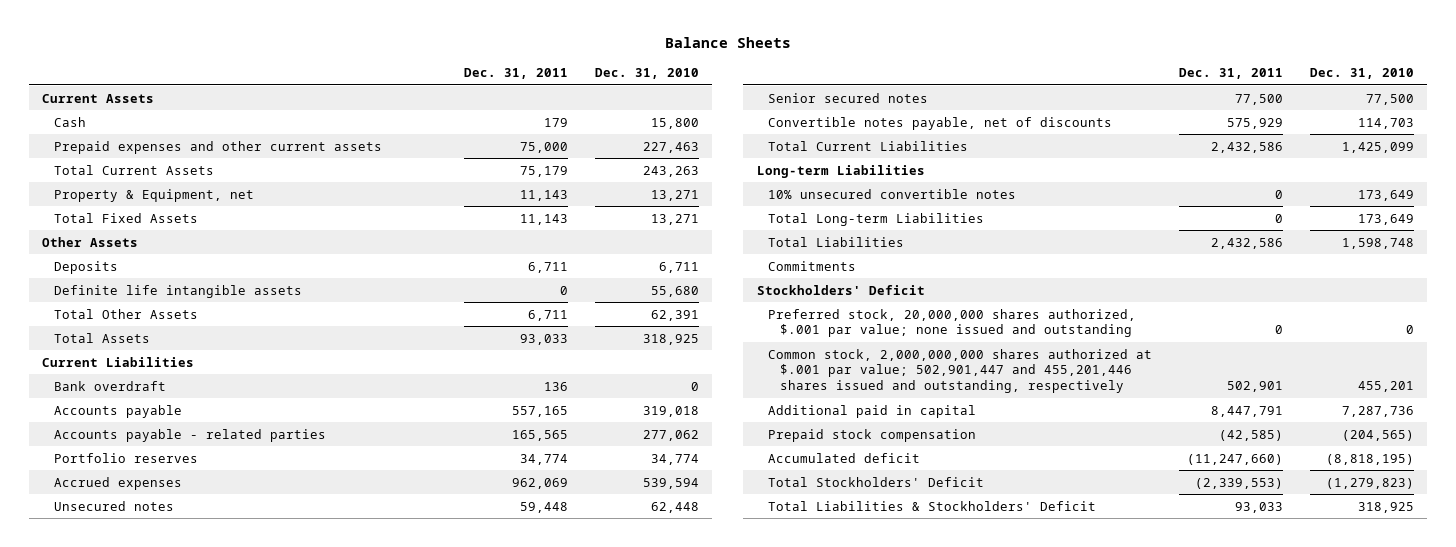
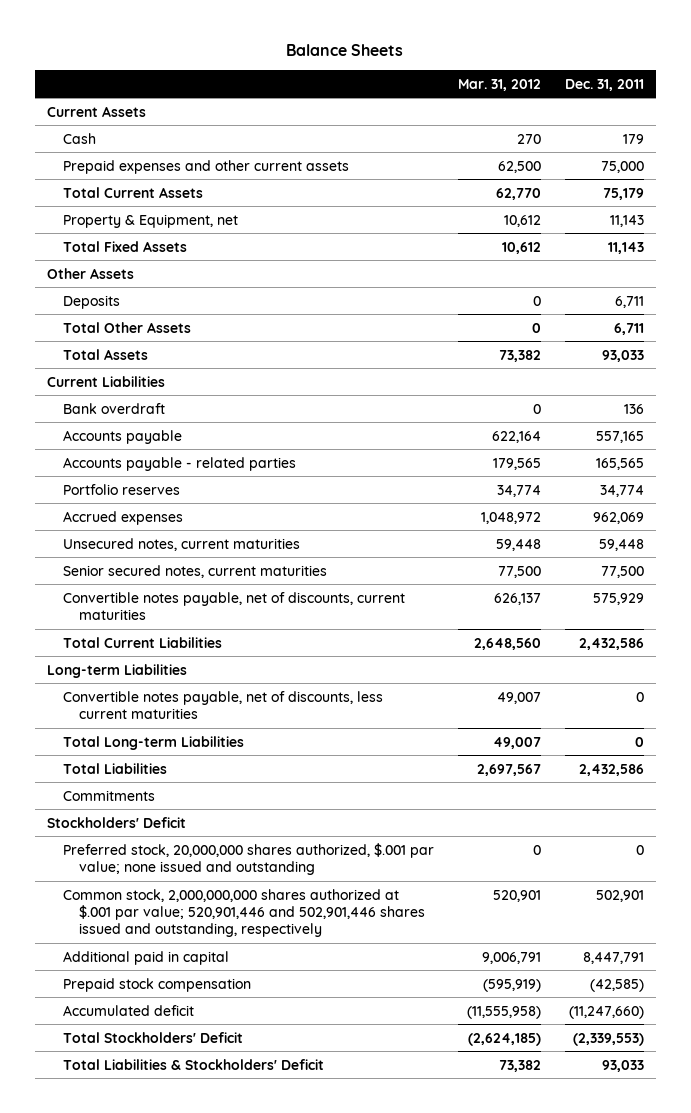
[594,67,699,79] Dec. 31, 2010 -> none
none -> [457,78,541,91] Mar. 31, 2012
[53,284,302,298] Definite life intangible assets -> none
[53,500,174,511] Unsecured notes -> [62,537,300,551] Unsecured notes, current maturities
[768,92,929,103] Senior secured notes -> [62,564,327,578] Senior secured notes, current maturities
[768,116,1113,130] Convertible notes payable, net of discounts -> [62,591,405,620] Convertible notes payable, net of discounts, current maturities
[768,188,1017,199] 10% unsecured convertible notes -> none
none -> [62,690,383,719] Convertible notes payable, net of discounts, less current maturities
[768,348,1153,394] Common stock, 2,000,000,000 shares authorized at $.001 par value; 502,901,447 and 455,201,446 shares issued and outstanding, respectively -> [62,888,425,938] Common stock, 2,000,000,000 shares authorized at $.001 par value; 520,901,446 and 502,901,446 shares issued and outstanding, respectively

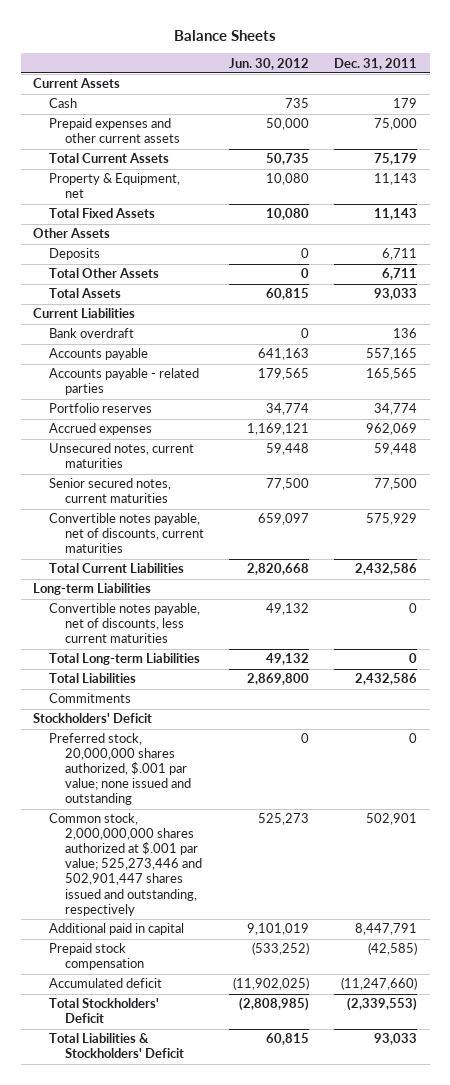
[457,78,541,91] Mar. 31, 2012 -> none
none -> [229,57,310,70] Jun. 30, 2012
[62,888,425,938] Common stock, 2,000,000,000 shares authorized at $.001 par value; 520,901,446 and 502,901,446 shares issued and outstanding, respectively -> [49,813,203,916] Common stock, 2,000,000,000 shares authorized at $.001 par value; 525,273,446 and 502,901,447 shares issued and outstanding, respectively

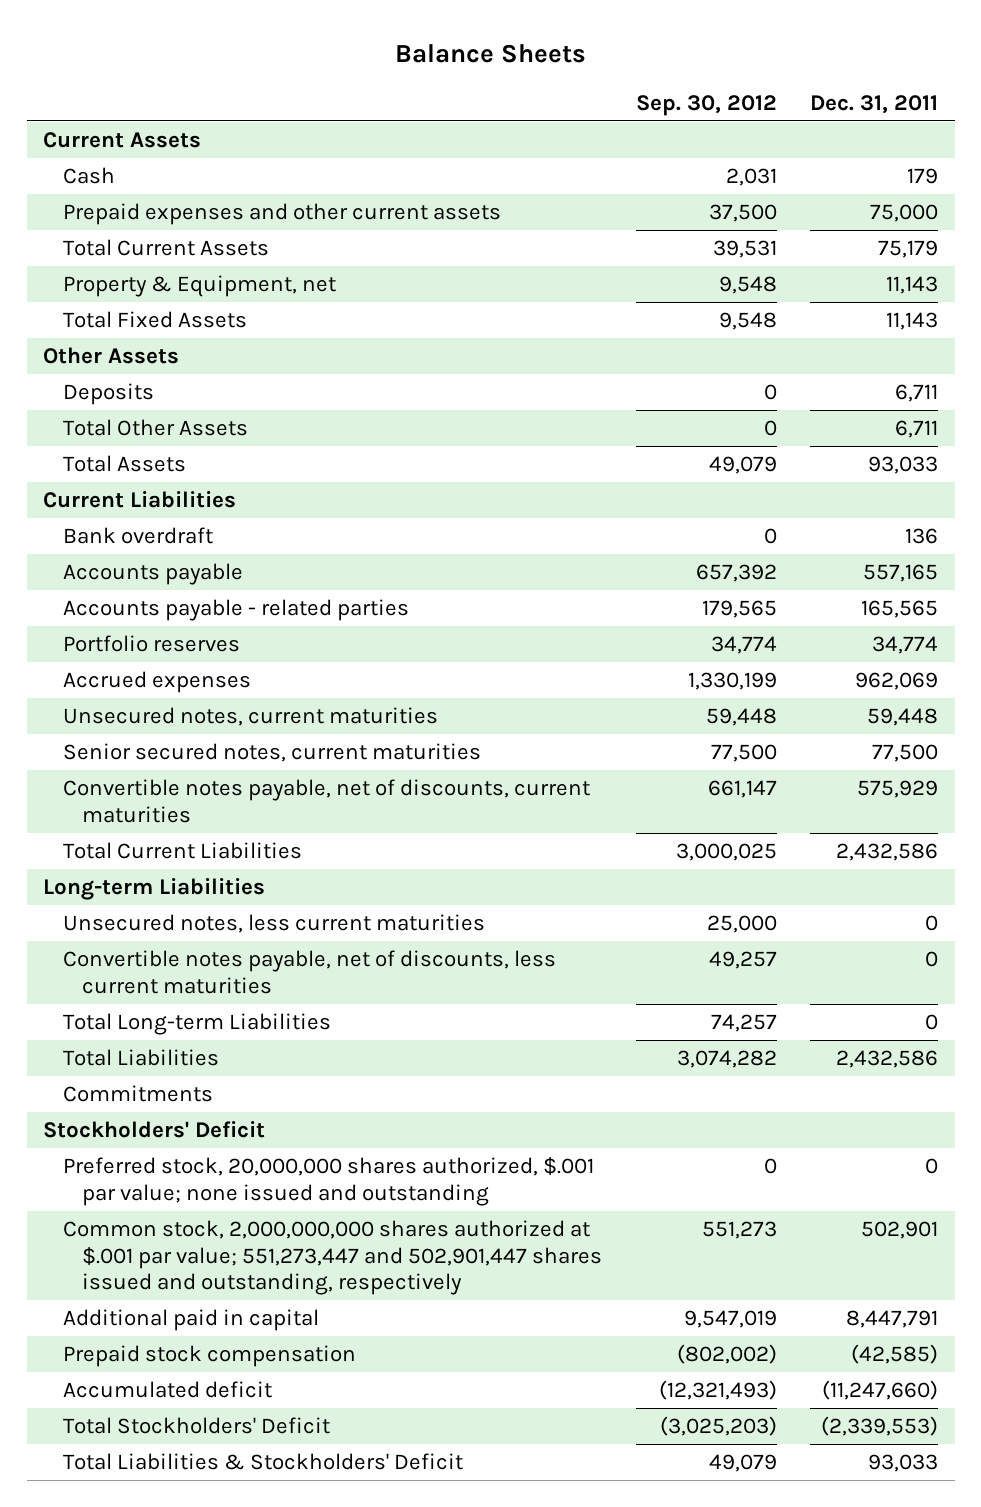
[229,57,310,70] Jun. 30, 2012 -> none
none -> [635,94,777,116] Sep. 30, 2012
none -> [62,914,485,934] Unsecured notes, less current maturities
[49,813,203,916] Common stock, 2,000,000,000 shares authorized at $.001 par value; 525,273,446 and 502,901,447 shares issued and outstanding, respectively -> [62,1220,603,1296] Common stock, 2,000,000,000 shares authorized at $.001 par value; 551,273,447 and 502,901,447 shares issued and outstanding, respectively

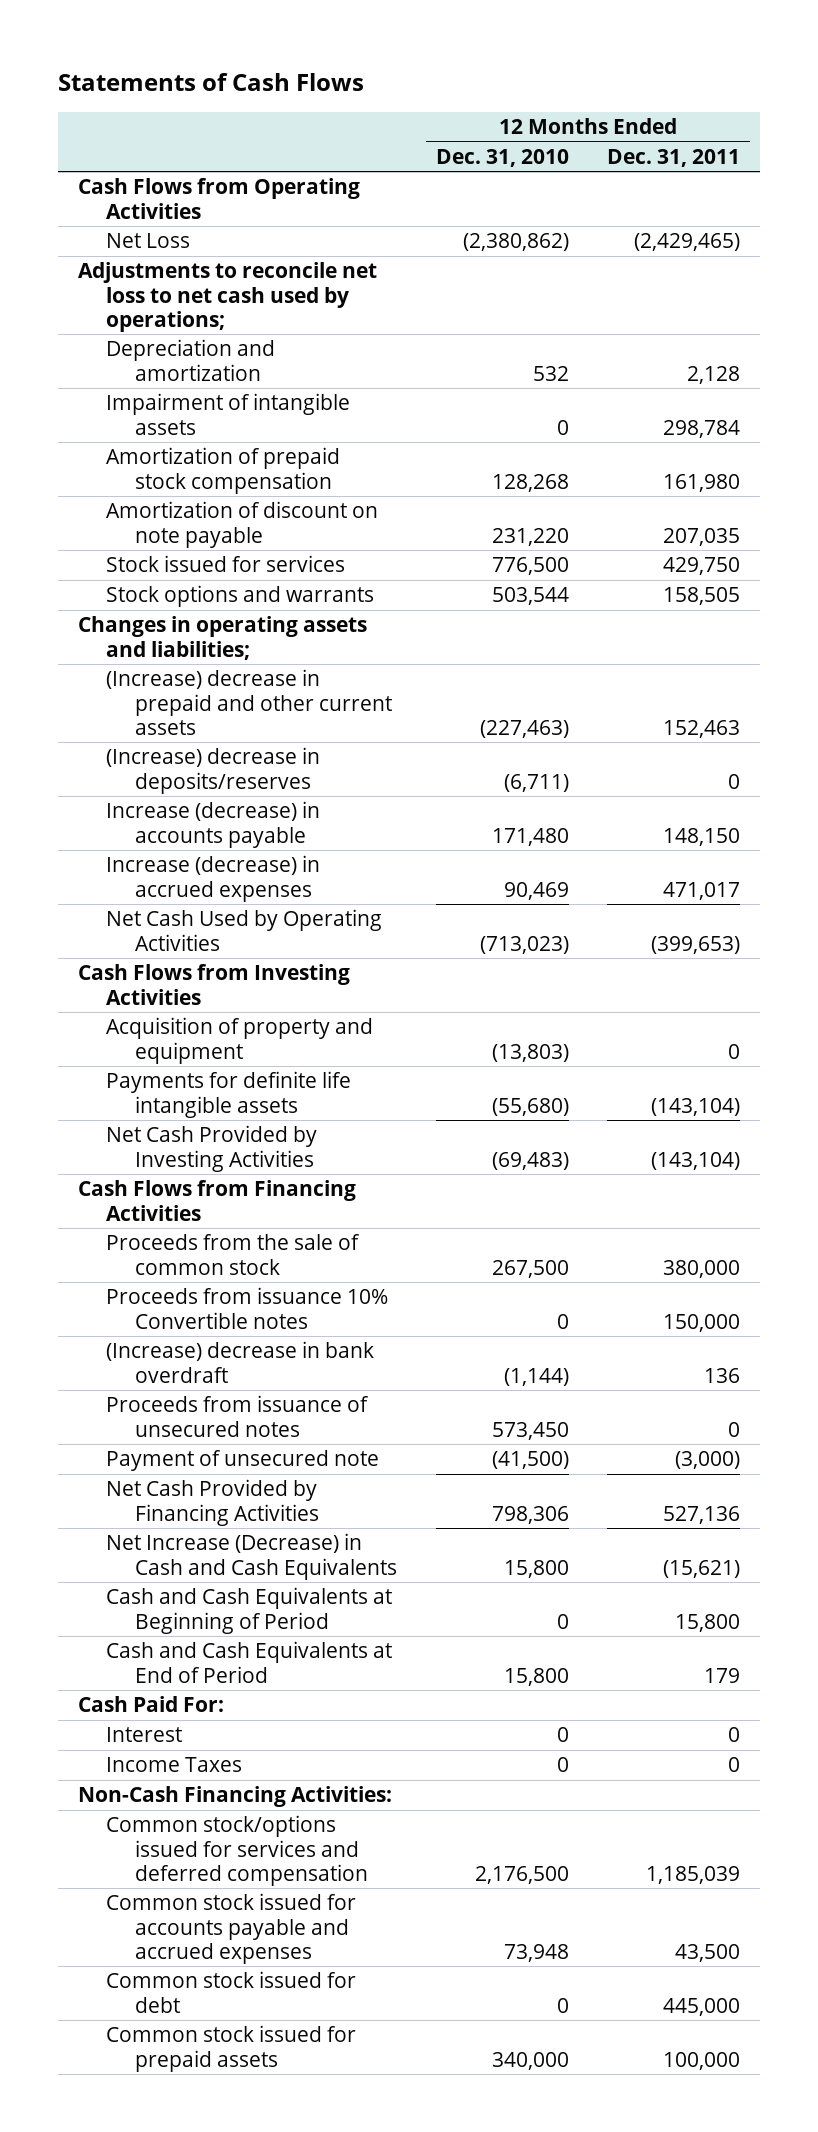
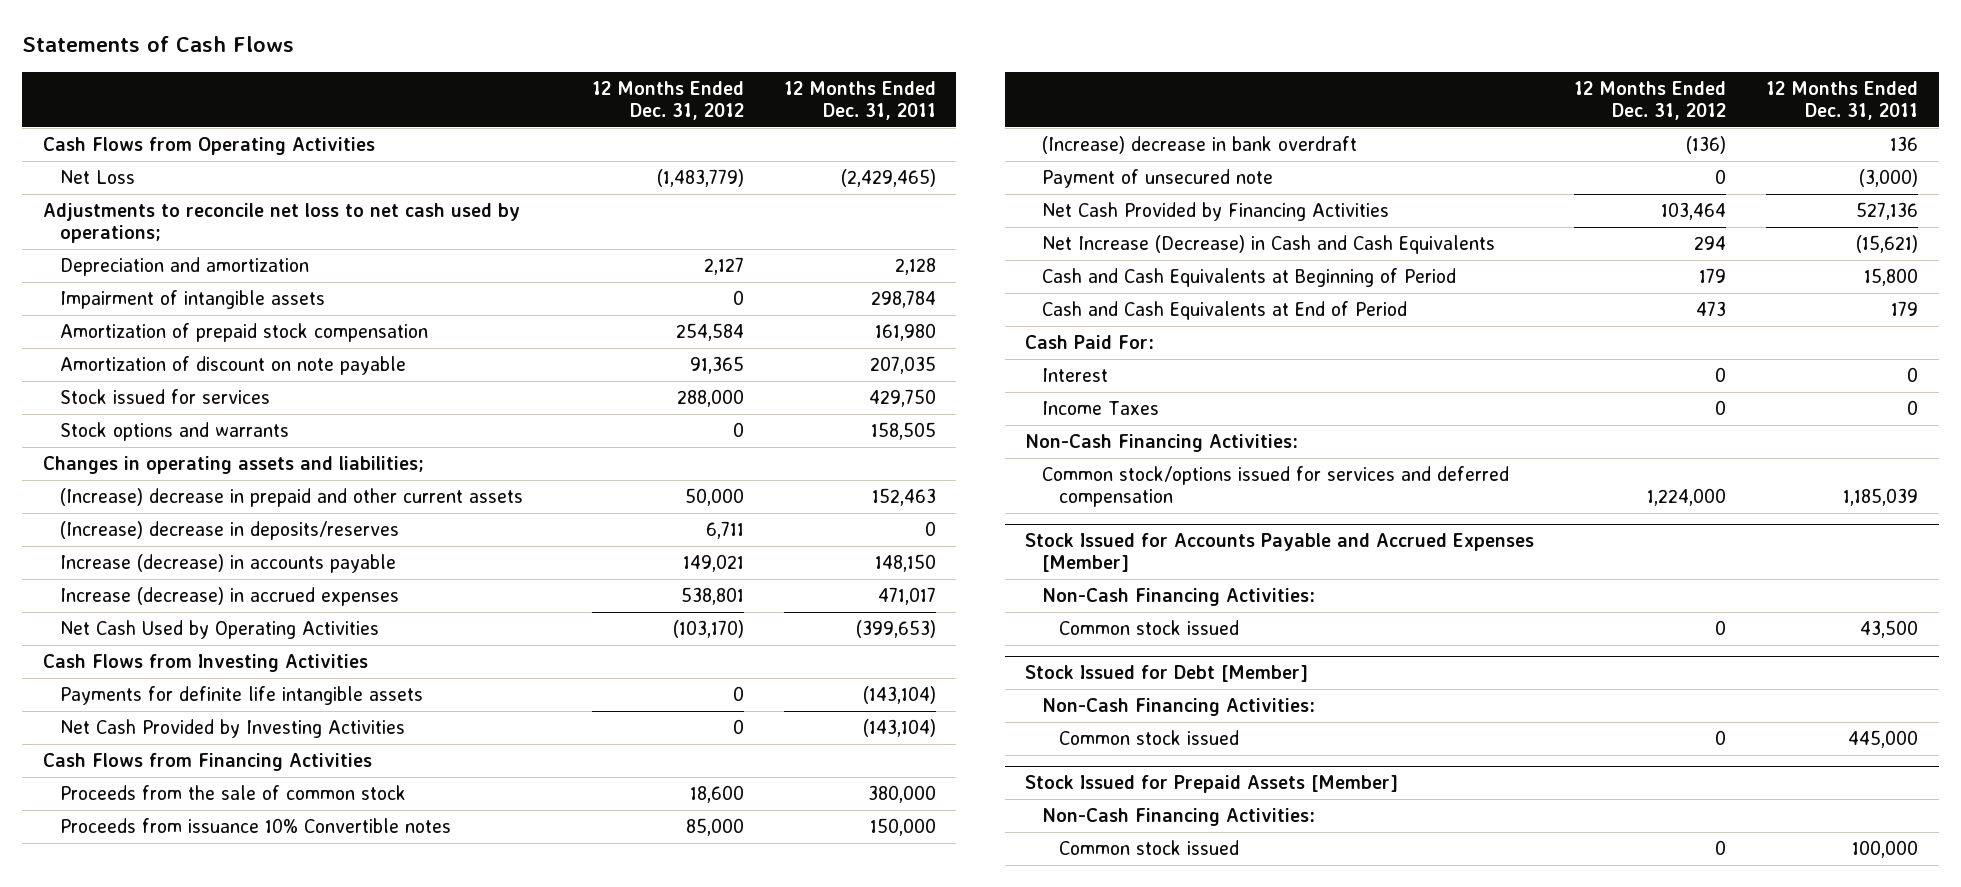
[435,148,569,167] Dec. 31, 2010 -> none
none -> [591,80,744,121] 12 Months Ended Dec. 31, 2012
[106,1017,374,1064] Acquisition of property and equipment -> none
[106,1395,370,1437] Proceeds from issuance of unsecured notes -> none
none -> [1024,533,1534,573] Stock Issued for Accounts Payable and Accrued Expenses [Member]
none -> [1042,587,1316,606] Non-Cash Financing Activities:
[106,1893,357,1965] Common stock issued for accounts payable and accrued expenses -> [1059,619,1240,635] Common stock issued
none -> [1024,665,1308,683] Stock Issued for Debt [Member]
none -> [1042,697,1316,716] Non-Cash Financing Activities:
[106,1971,357,2013] Common stock issued for debt -> [1059,729,1240,745] Common stock issued
none -> [1024,775,1398,794] Stock Issued for Prepaid Assets [Member]
none -> [1042,807,1316,826] Non-Cash Financing Activities:
[106,2025,357,2072] Common stock issued for prepaid assets -> [1059,839,1240,855] Common stock issued

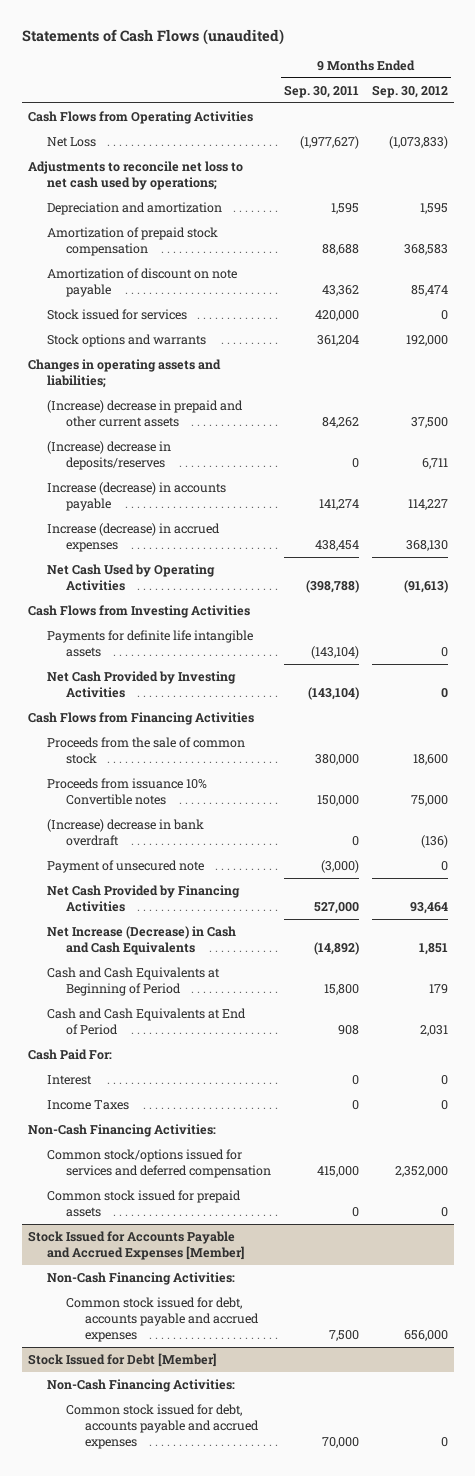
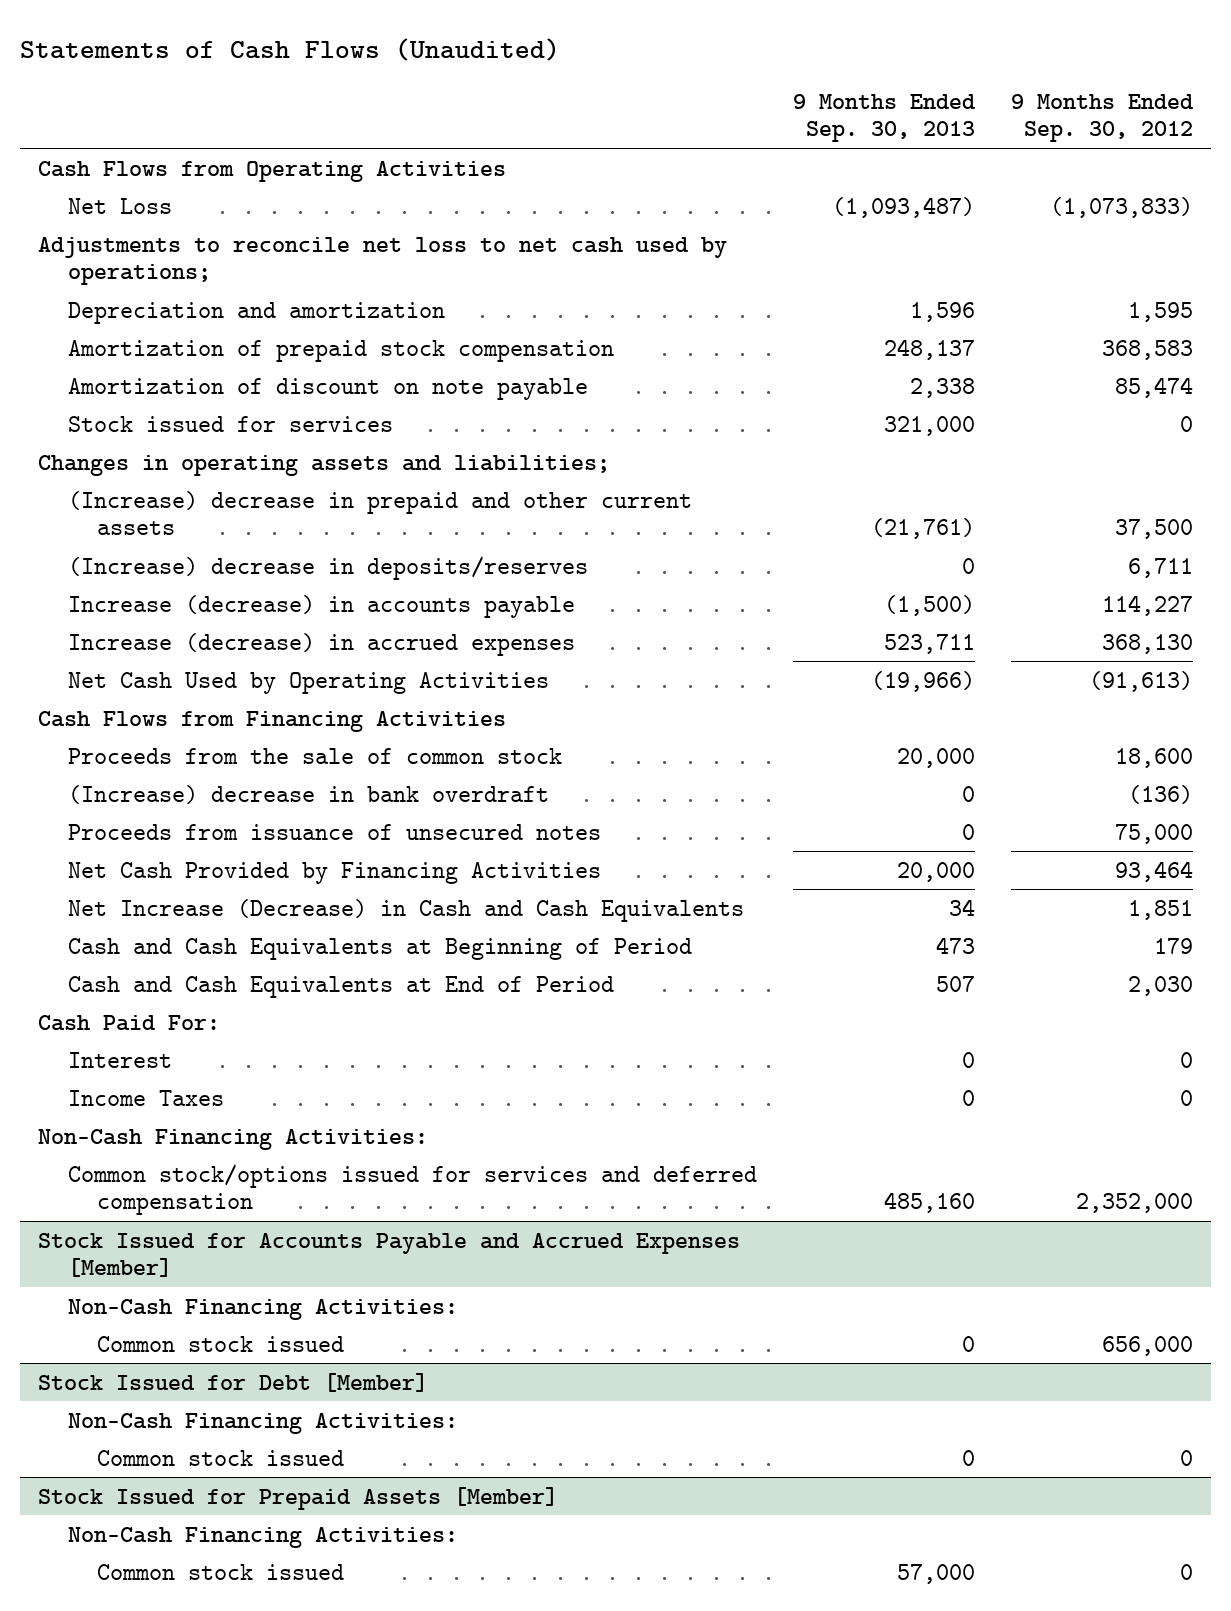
[21,28,284,45] Statements of Cash Flows (unaudited) -> [20,37,561,61] Statements of Cash Flows (Unaudited)
[283,84,359,98] Sep. 30, 2011 -> none
none -> [792,93,976,143] 9 Months Ended Sep. 30, 2013
[47,333,207,347] Stock options and warrants -> none
[27,604,250,618] Cash Flows from Investing Activities -> none
[47,629,254,657] Payments for definite life intangible assets -> none
[47,670,237,698] Net Cash Provided by Investing Activities -> none
[47,777,208,805] Proceeds from issuance 10% Convertible notes -> none
[47,859,205,873] Payment of unsecured note -> none
none -> [67,823,601,840] Proceeds from issuance of unsecured notes
[419,1024,448,1036] 2,031 -> [1128,975,1194,996] 2,030
[47,1189,242,1217] Common stock issued for prepaid assets -> none
[66,1296,260,1342] Common stock issued for debt, accounts payable and accrued expenses -> [96,1335,344,1352] Common stock issued
[66,1403,260,1449] Common stock issued for debt, accounts payable and accrued expenses -> [96,1449,344,1466] Common stock issued
none -> [38,1486,559,1510] Stock Issued for Prepaid Assets [Member]
none -> [67,1526,458,1548] Non-Cash Financing Activities:
none -> [96,1563,344,1580] Common stock issued

